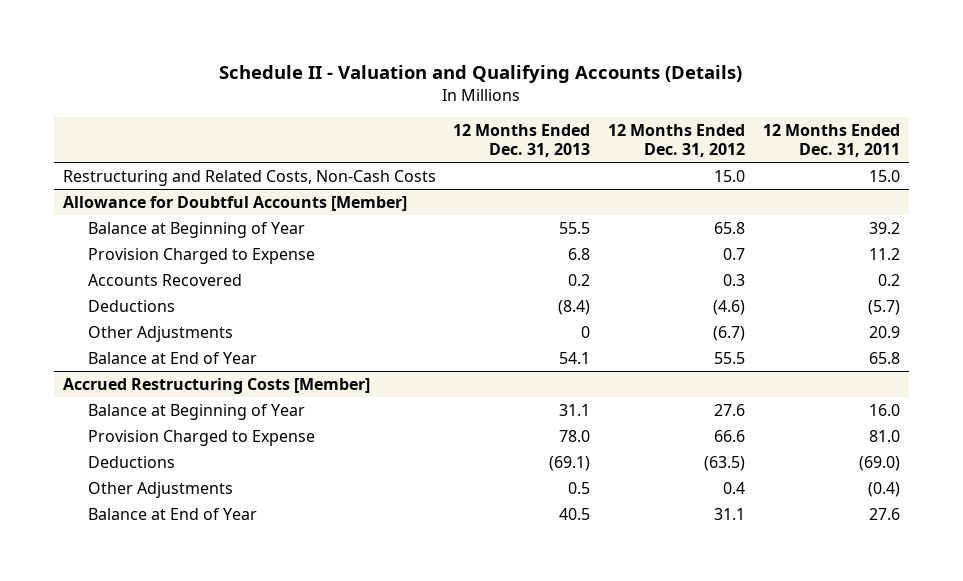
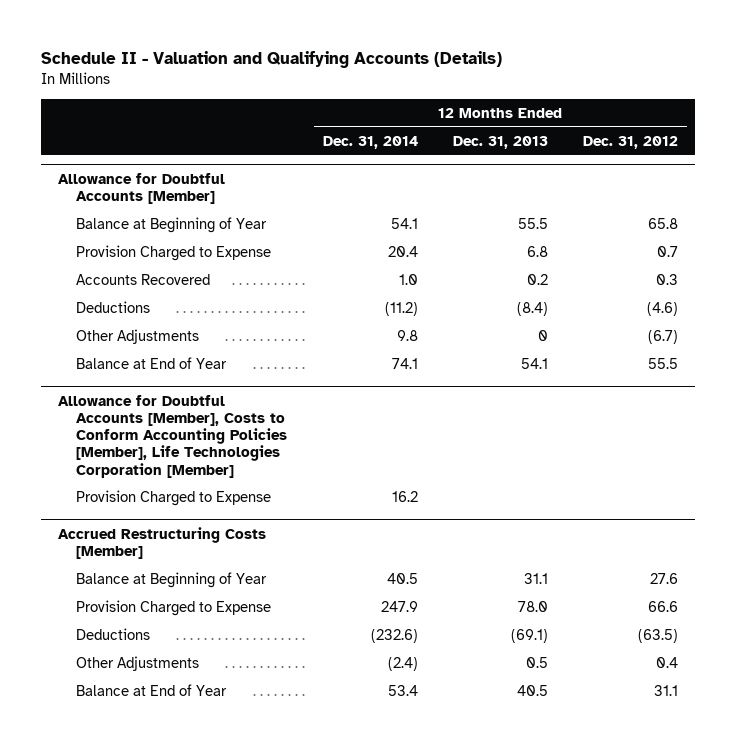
[762,123,900,158] 12 Months Ended Dec. 31, 2011 -> none
none -> [322,135,418,149] Dec. 31, 2014
[62,169,436,186] Restructuring and Related Costs, Non-Cash Costs -> none
none -> [58,394,288,478] Allowance for Doubtful Accounts [Member], Costs to Conform Accounting Policies [Member], Life Technologies Corporation [Member]
none -> [76,489,272,506] Provision Charged to Expense

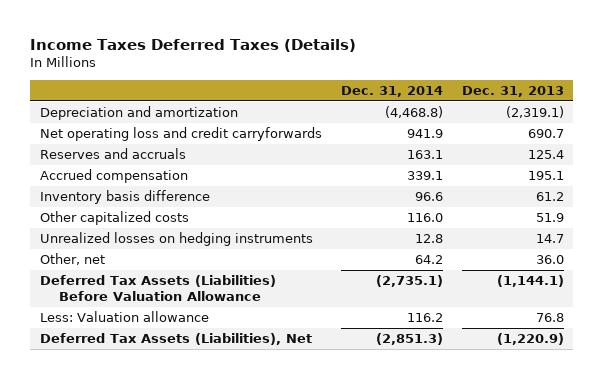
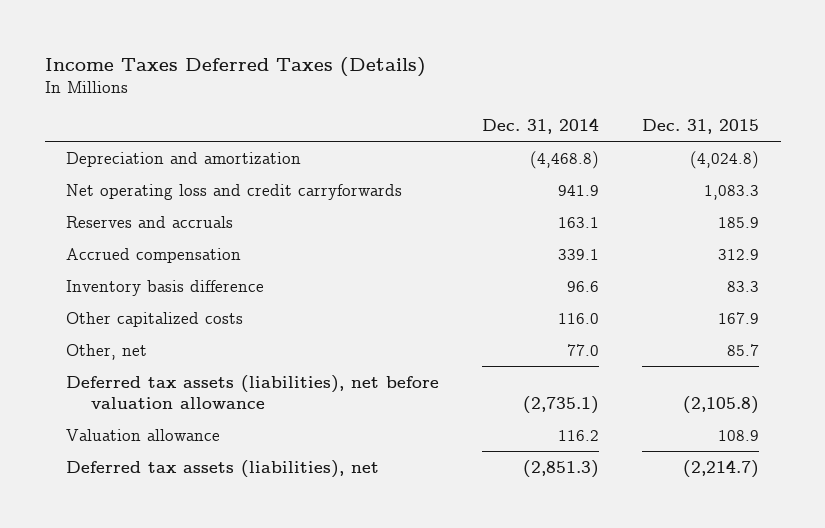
[461,85,564,97] Dec. 31, 2013 -> none
none -> [642,119,760,135] Dec. 31, 2015
[39,232,313,247] Unrealized losses on hedging instruments -> none
[414,255,443,265] 64.2 -> [567,343,600,356] 77.0
[39,275,276,302] Deferred Tax Assets (Liabilities) Before Valuation Allowance -> [66,374,440,409] Deferred tax assets (liabilities), net before valuation allowance
[39,311,209,323] Less: Valuation allowance -> [66,428,221,441] Valuation allowance
[39,333,312,346] Deferred Tax Assets (Liabilities), Net -> [66,459,380,478] Deferred tax assets (liabilities), net

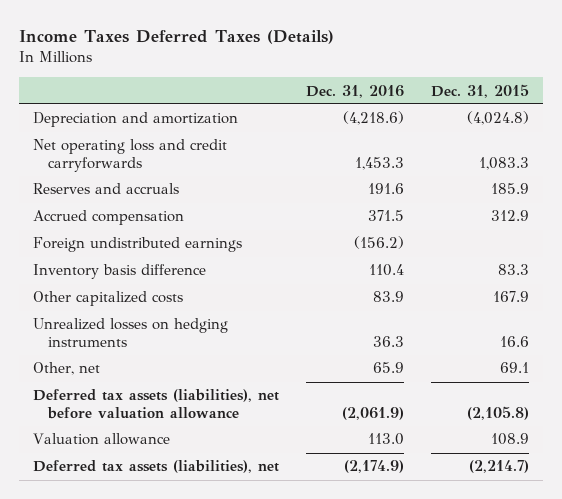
[482,118,600,135] Dec. 31, 2014 -> none
none -> [306,84,405,98] Dec. 31, 2016
none -> [32,237,242,253] Foreign undistributed earnings
none -> [32,318,228,348] Unrealized losses on hedging instruments
[727,343,760,356] 85.7 -> [500,362,530,374] 69.1

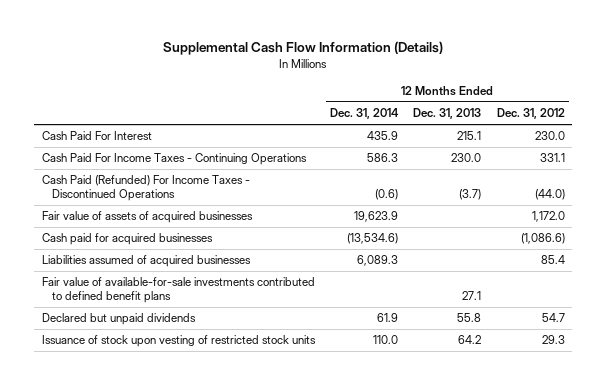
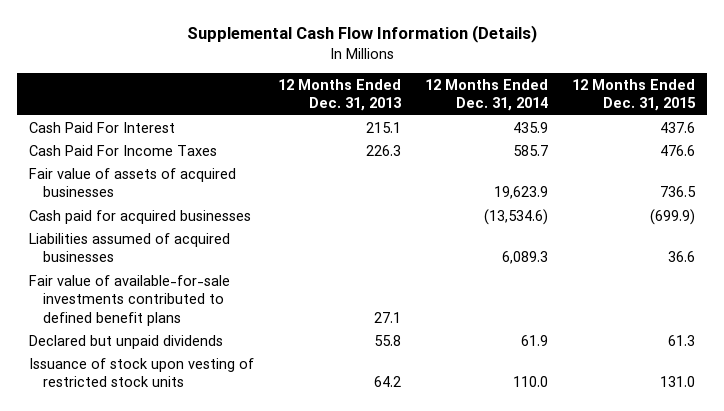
[496,108,565,120] Dec. 31, 2012 -> none
none -> [572,78,697,112] 12 Months Ended Dec. 31, 2015
[41,175,250,202] Cash Paid (Refunded) For Income Taxes - Discontinued Operations -> none
[41,153,307,166] Cash Paid For Income Taxes - Continuing Operations -> [28,144,217,156] Cash Paid For Income Taxes
[367,153,399,163] 586.3 -> [513,144,549,156] 585.7
[451,153,482,163] 230.0 -> [366,144,402,156] 226.3

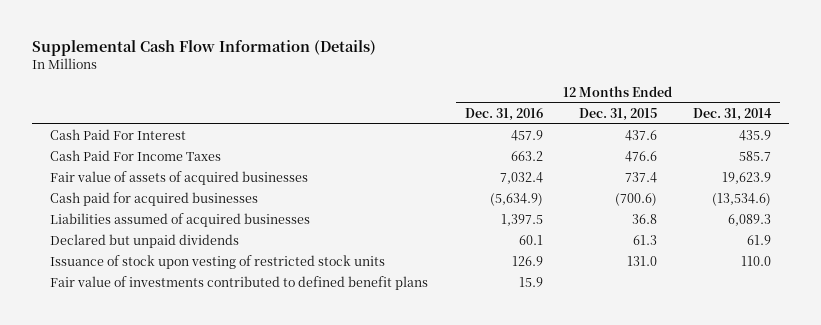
[278,78,402,112] 12 Months Ended Dec. 31, 2013 -> none
none -> [464,107,543,121] Dec. 31, 2016
[28,274,230,326] Fair value of available-for-sale investments contributed to defined benefit plans -> none
[660,186,697,198] 736.5 -> [624,172,657,184] 737.4
[650,208,696,225] (699.9) -> [614,193,657,207] (700.6)
[668,251,696,263] 36.6 -> [631,214,657,225] 36.8
none -> [50,276,429,291] Fair value of investments contributed to defined benefit plans

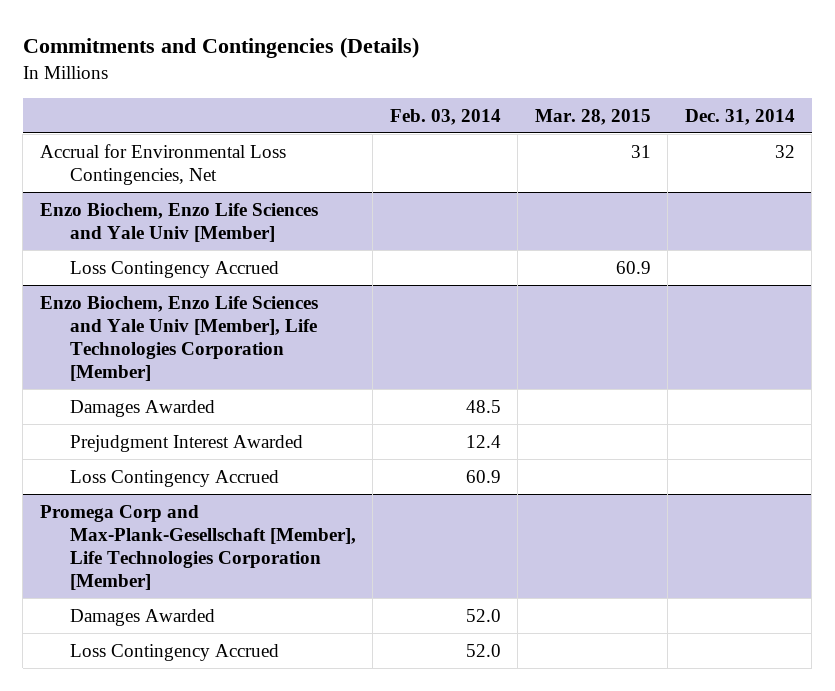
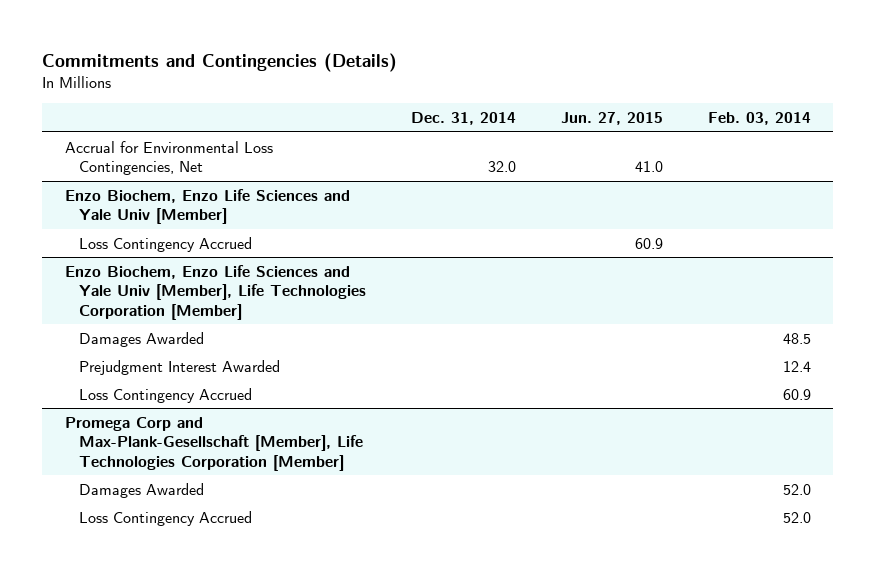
[534,108,651,125] Mar. 28, 2015 -> none
none -> [560,112,663,126] Jun. 27, 2015
[774,144,795,158] 32 -> [487,161,516,173] 32.0

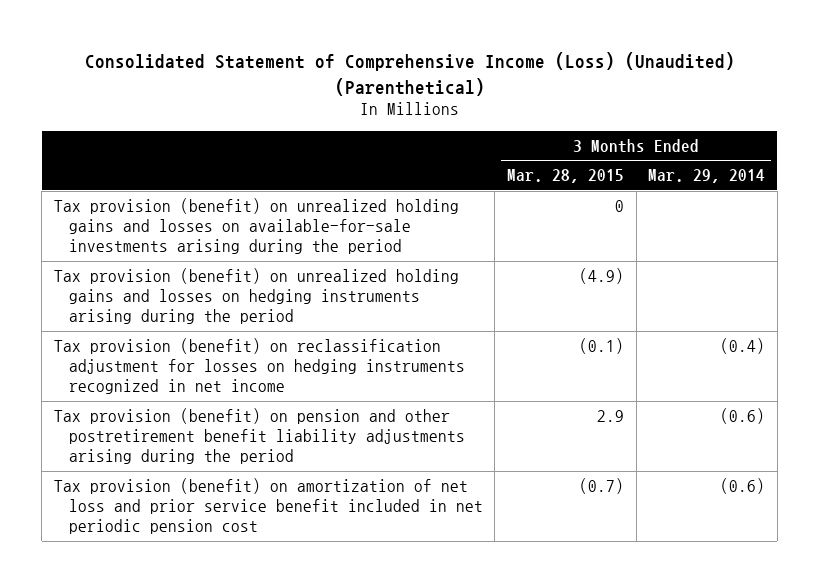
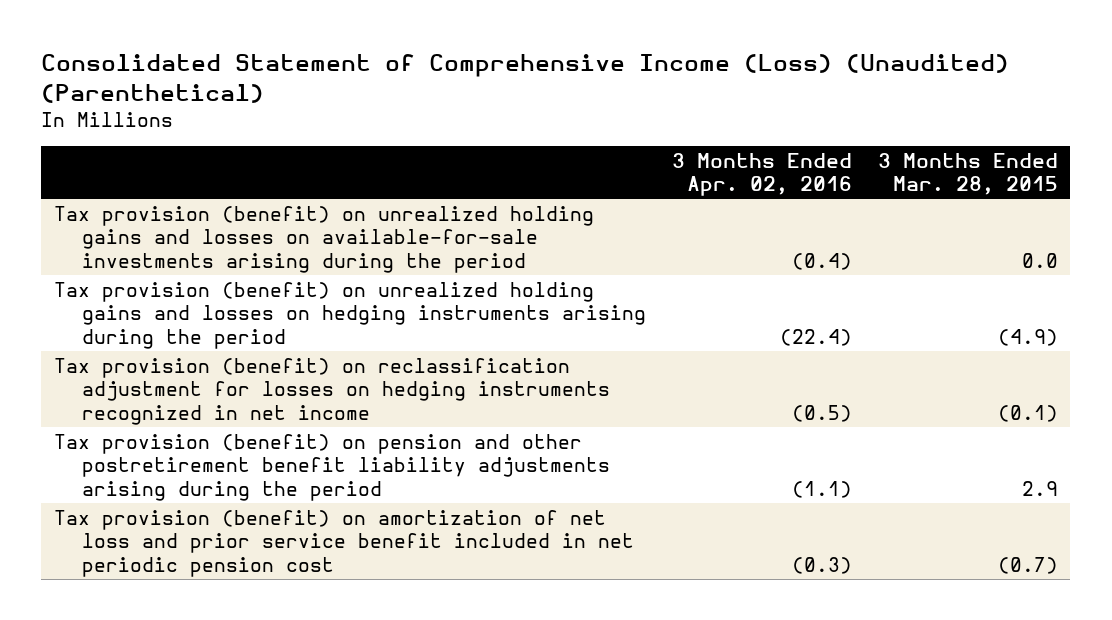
[648,169,766,184] Mar. 29, 2014 -> none
none -> [671,152,852,197] 3 Months Ended Apr. 02, 2016
[614,199,624,212] 0 -> [1021,253,1058,269] 0.0

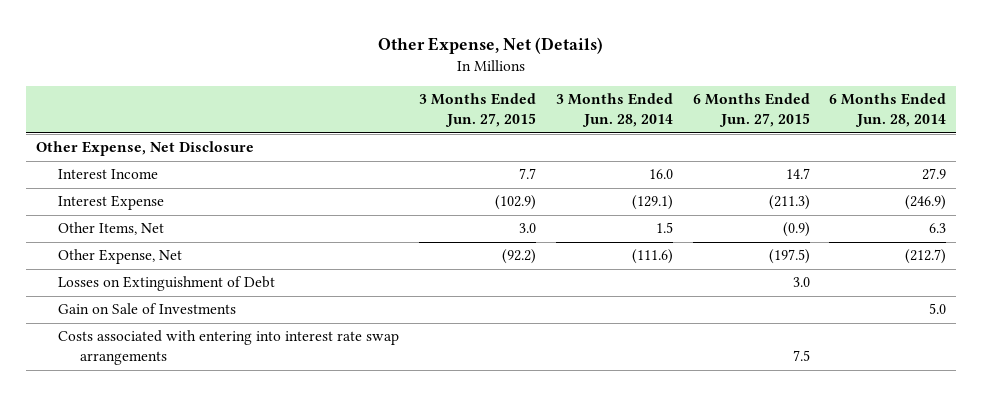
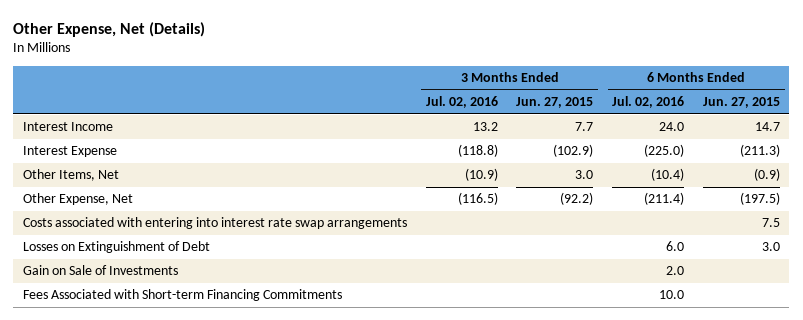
[555,93,673,128] 3 Months Ended Jun. 28, 2014 -> none
[829,93,947,128] 6 Months Ended Jun. 28, 2014 -> none
none -> [425,96,498,109] Jul. 02, 2016
none -> [612,96,685,109] Jul. 02, 2016
[35,141,254,157] Other Expense, Net Disclosure -> none
[57,330,399,366] Costs associated with entering into interest rate swap arrangements -> [22,217,407,230] Costs associated with entering into interest rate swap arrangements
none -> [22,289,342,302] Fees Associated with Short-term Financing Commitments

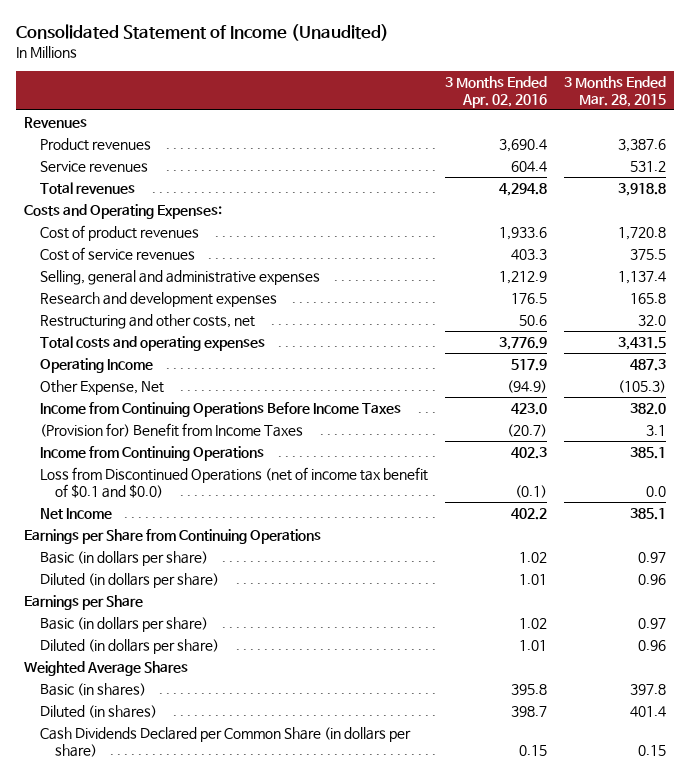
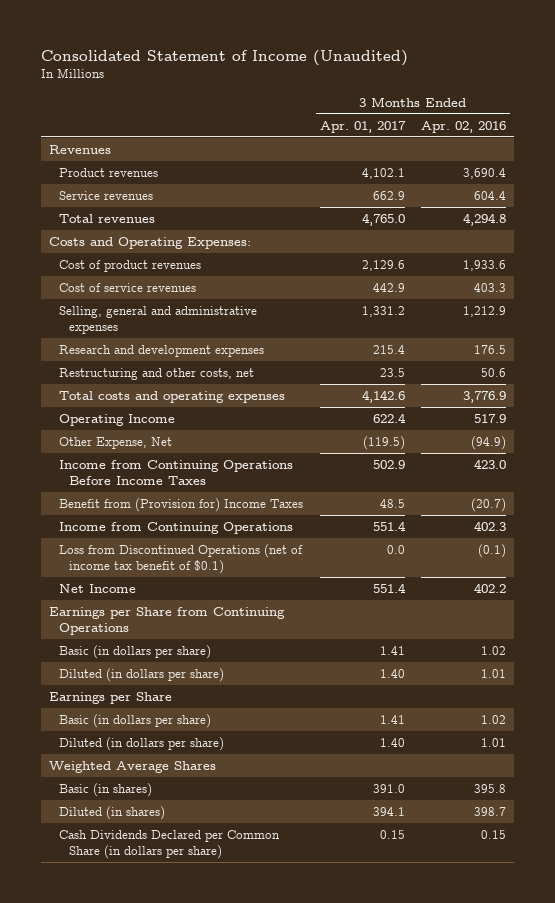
[563,75,666,107] 3 Months Ended Mar. 28, 2015 -> none
none -> [319,120,406,133] Apr. 01, 2017
[39,422,303,437] (Provision for) Benefit from Income Taxes -> [59,497,304,512] Benefit from (Provision for) Income Taxes
[39,466,428,498] Loss from Discontinued Operations (net of income tax benefit of $0.1 and $0.0) -> [59,543,304,575] Loss from Discontinued Operations (net of income tax benefit of $0.1)

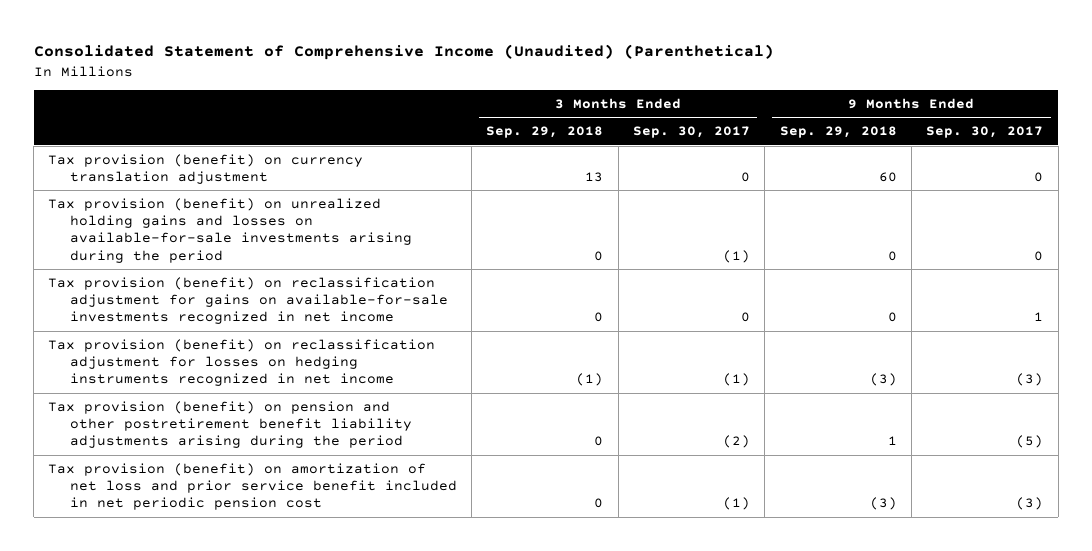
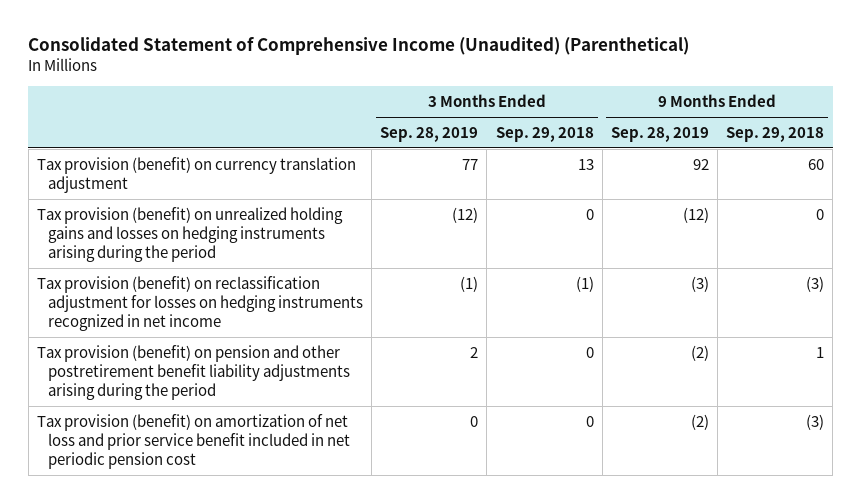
[633,126,751,139] Sep. 30, 2017 -> none
[926,126,1044,139] Sep. 30, 2017 -> none
none -> [380,126,479,142] Sep. 28, 2019
none -> [610,126,709,142] Sep. 28, 2019
[48,276,448,325] Tax provision (benefit) on reclassification adjustment for gains on available-for-sale investments recognized in net income -> none
[48,197,412,263] Tax provision (benefit) on unrealized holding gains and losses on available-for-sale investments arising during the period -> [37,206,344,263] Tax provision (benefit) on unrealized holding gains and losses on hedging instruments arising during the period

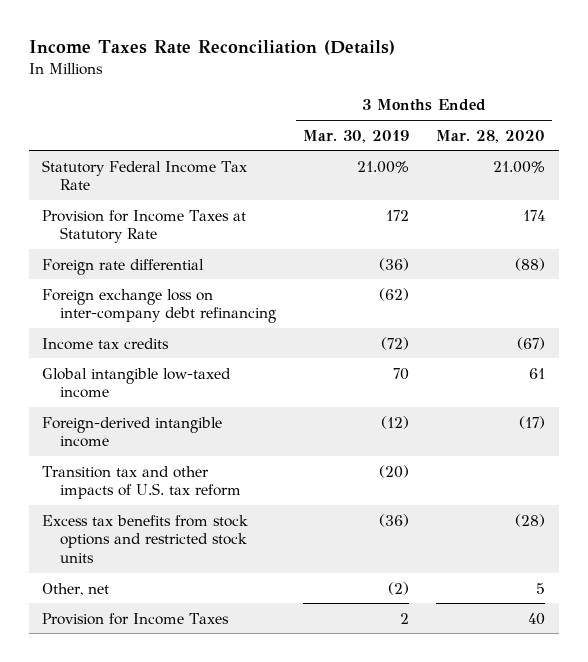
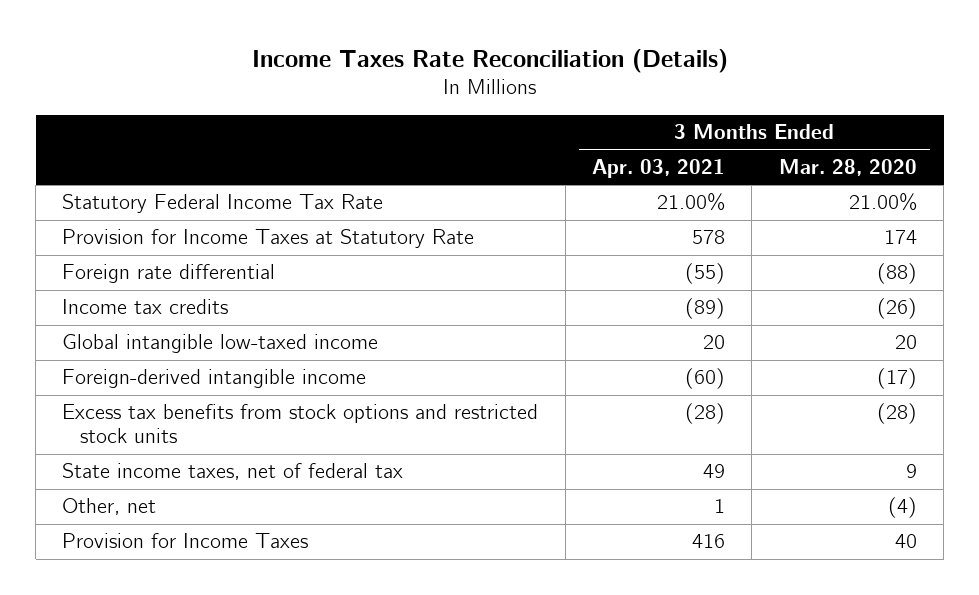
[303,129,410,143] Mar. 30, 2019 -> none
none -> [592,158,726,178] Apr. 03, 2021
[42,288,276,324] Foreign exchange loss on inter-company debt refinancing -> none
[517,336,546,350] (67) -> [876,298,917,320] (26)
[529,367,546,379] 61 -> [894,335,917,350] 20
[42,465,241,500] Transition tax and other impacts of U.S. tax reform -> none
none -> [62,463,404,481] State income taxes, net of federal tax
[536,582,546,594] 5 -> [887,497,917,519] (4)

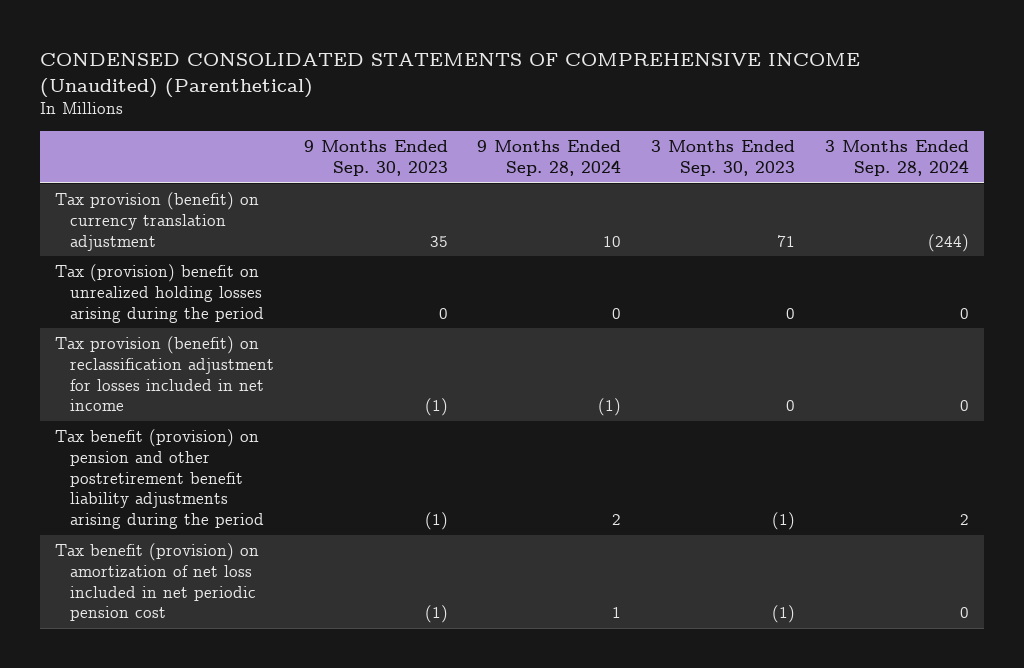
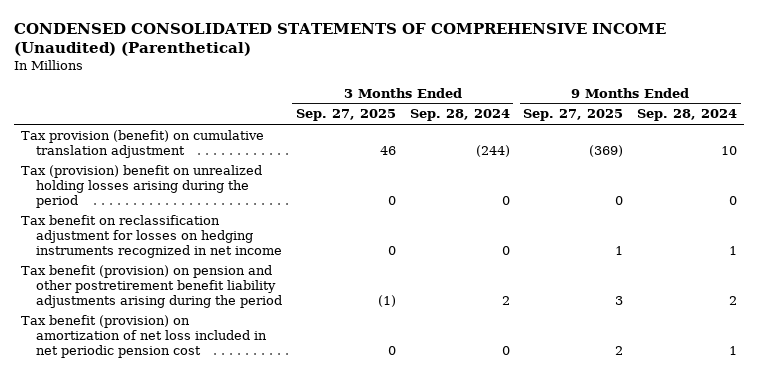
[303,140,448,176] 9 Months Ended Sep. 30, 2023 -> none
[651,140,796,176] 3 Months Ended Sep. 30, 2023 -> none
none -> [295,109,396,122] Sep. 27, 2025
none -> [523,109,624,122] Sep. 27, 2025
[54,192,259,251] Tax provision (benefit) on currency translation adjustment -> [20,129,264,158] Tax provision (benefit) on cumulative translation adjustment
[54,336,274,412] Tax provision (benefit) on reclassification adjustment for losses included in net income -> [20,214,283,258] Tax benefit on reclassification adjustment for losses on hedging instruments recognized in net income
[598,398,622,417] (1) -> [729,245,738,255] 1

